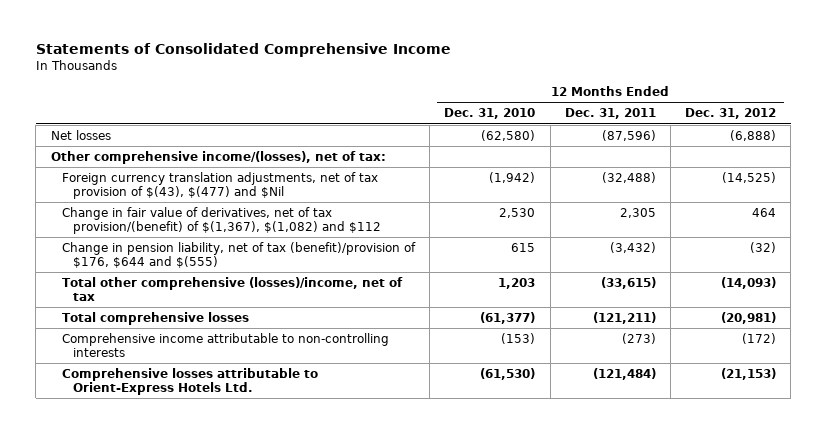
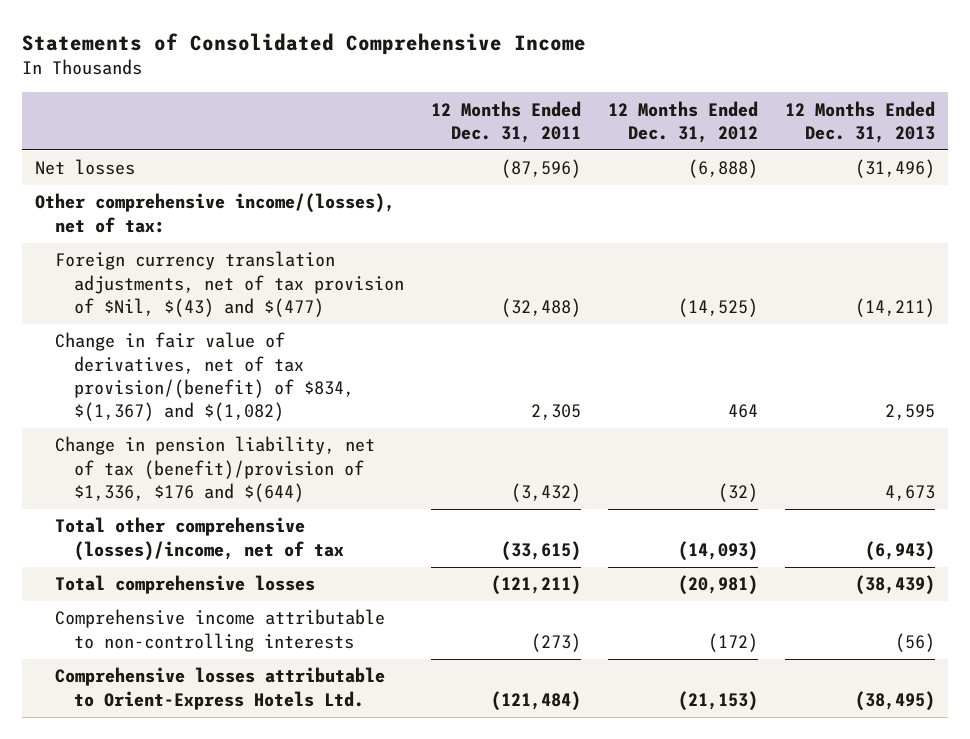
[444,108,536,120] Dec. 31, 2010 -> none
none -> [784,100,935,143] 12 Months Ended Dec. 31, 2013
[61,171,378,199] Foreign currency translation adjustments, net of tax provision of $(43), $(477) and $Nil -> [54,251,404,318] Foreign currency translation adjustments, net of tax provision of $Nil, $(43) and $(477)
[61,206,382,234] Change in fair value of derivatives, net of tax provision/(benefit) of $(1,367), $(1,082) and $112 -> [54,332,354,422] Change in fair value of derivatives, net of tax provision/(benefit) of $834, $(1,367) and $(1,082)
[61,241,416,268] Change in pension liability, net of tax (benefit)/provision of $176, $644 and $(555) -> [54,436,375,503] Change in pension liability, net of tax (benefit)/provision of $1,336, $176 and $(644)

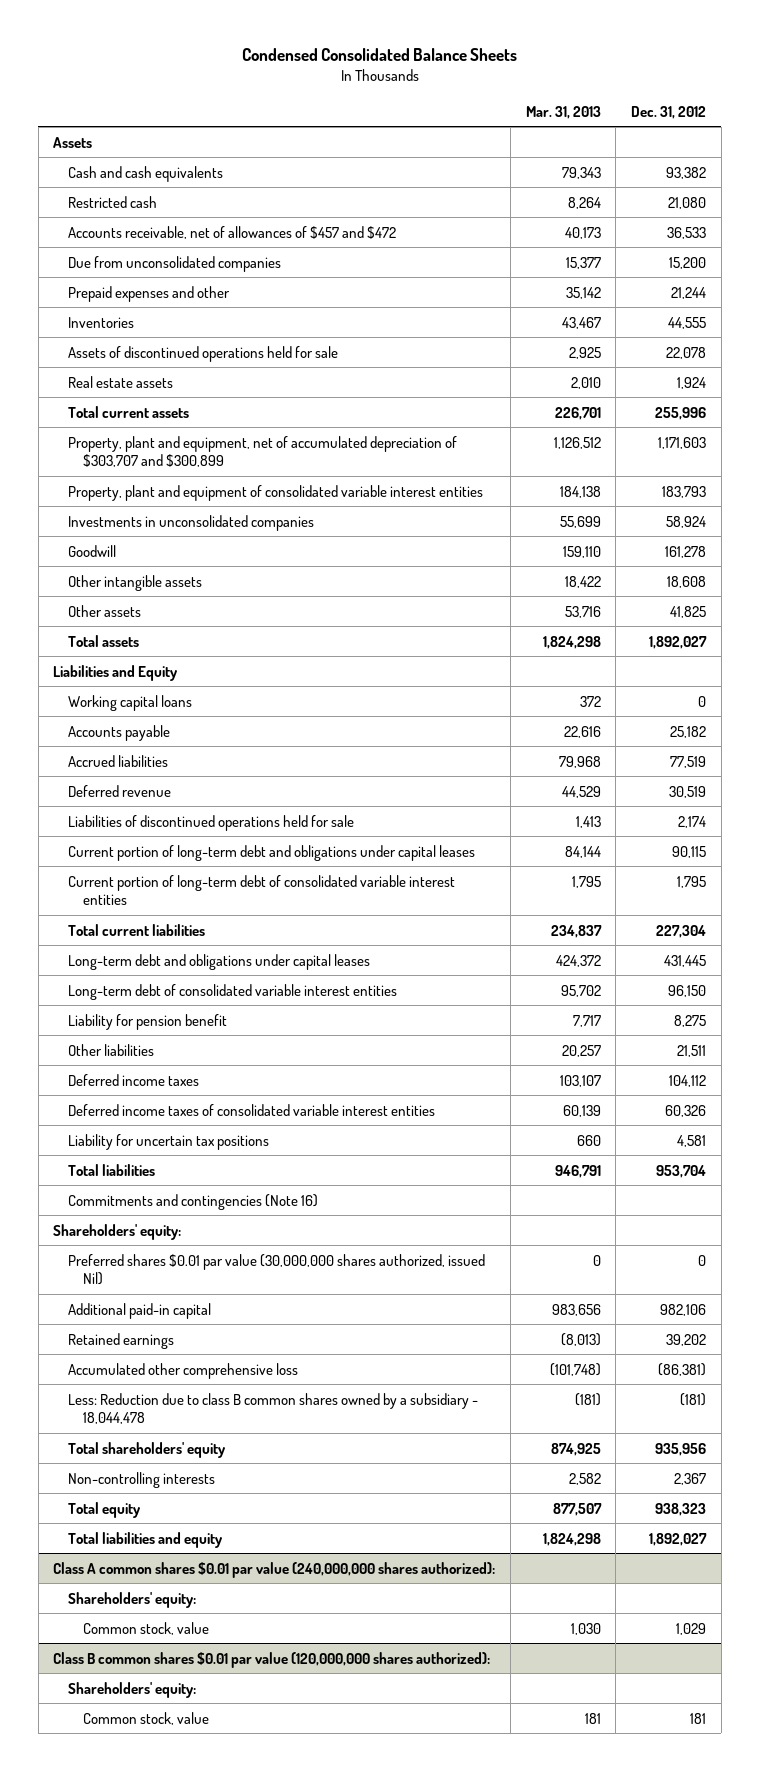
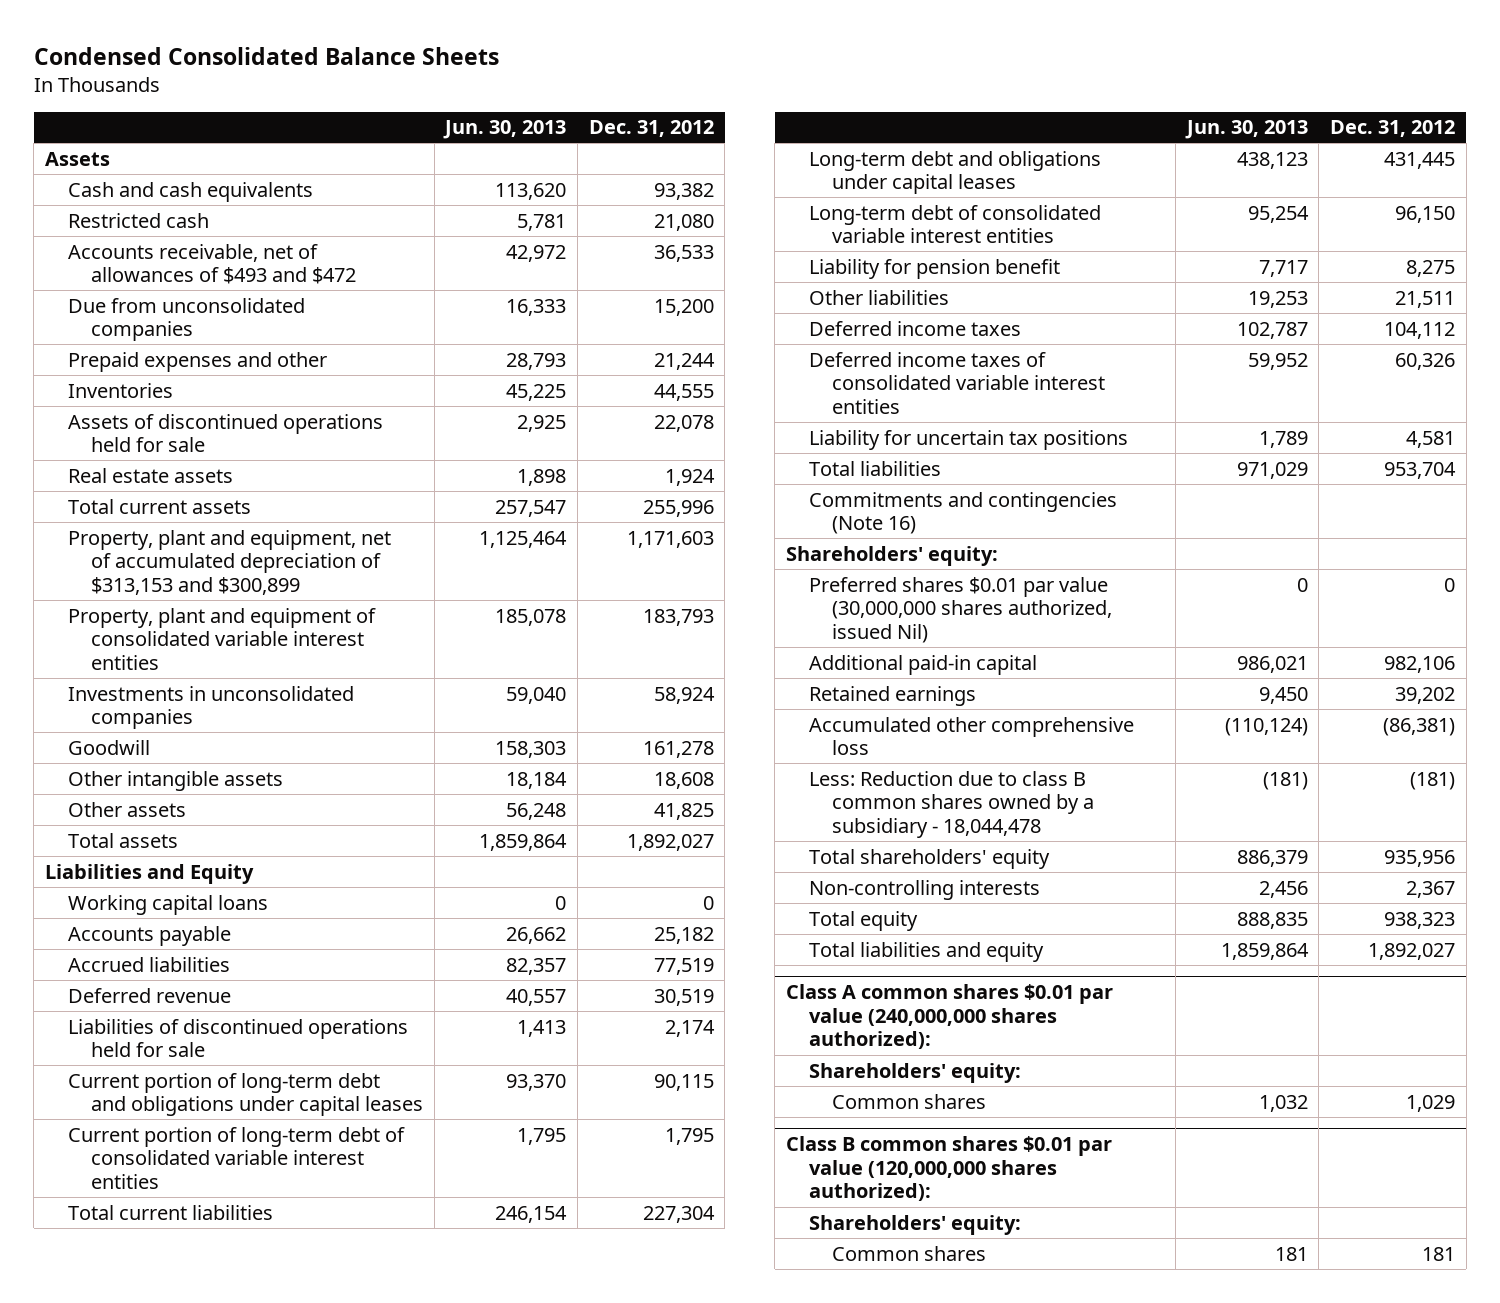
[525,105,601,119] Mar. 31, 2013 -> none
none -> [443,120,567,140] Jun. 30, 2013
[68,225,397,239] Accounts receivable, net of allowances of $457 and $472 -> [67,243,357,285] Accounts receivable, net of allowances of $493 and $472
[68,435,458,468] Property, plant and equipment, net of accumulated depreciation of $303,707 and $300,899 -> [67,529,391,595] Property, plant and equipment, net of accumulated depreciation of $313,153 and $300,899
[82,1621,209,1635] Common stock, value -> [832,1093,987,1109] Common shares
[82,1711,209,1725] Common stock, value -> [832,1245,987,1261] Common shares

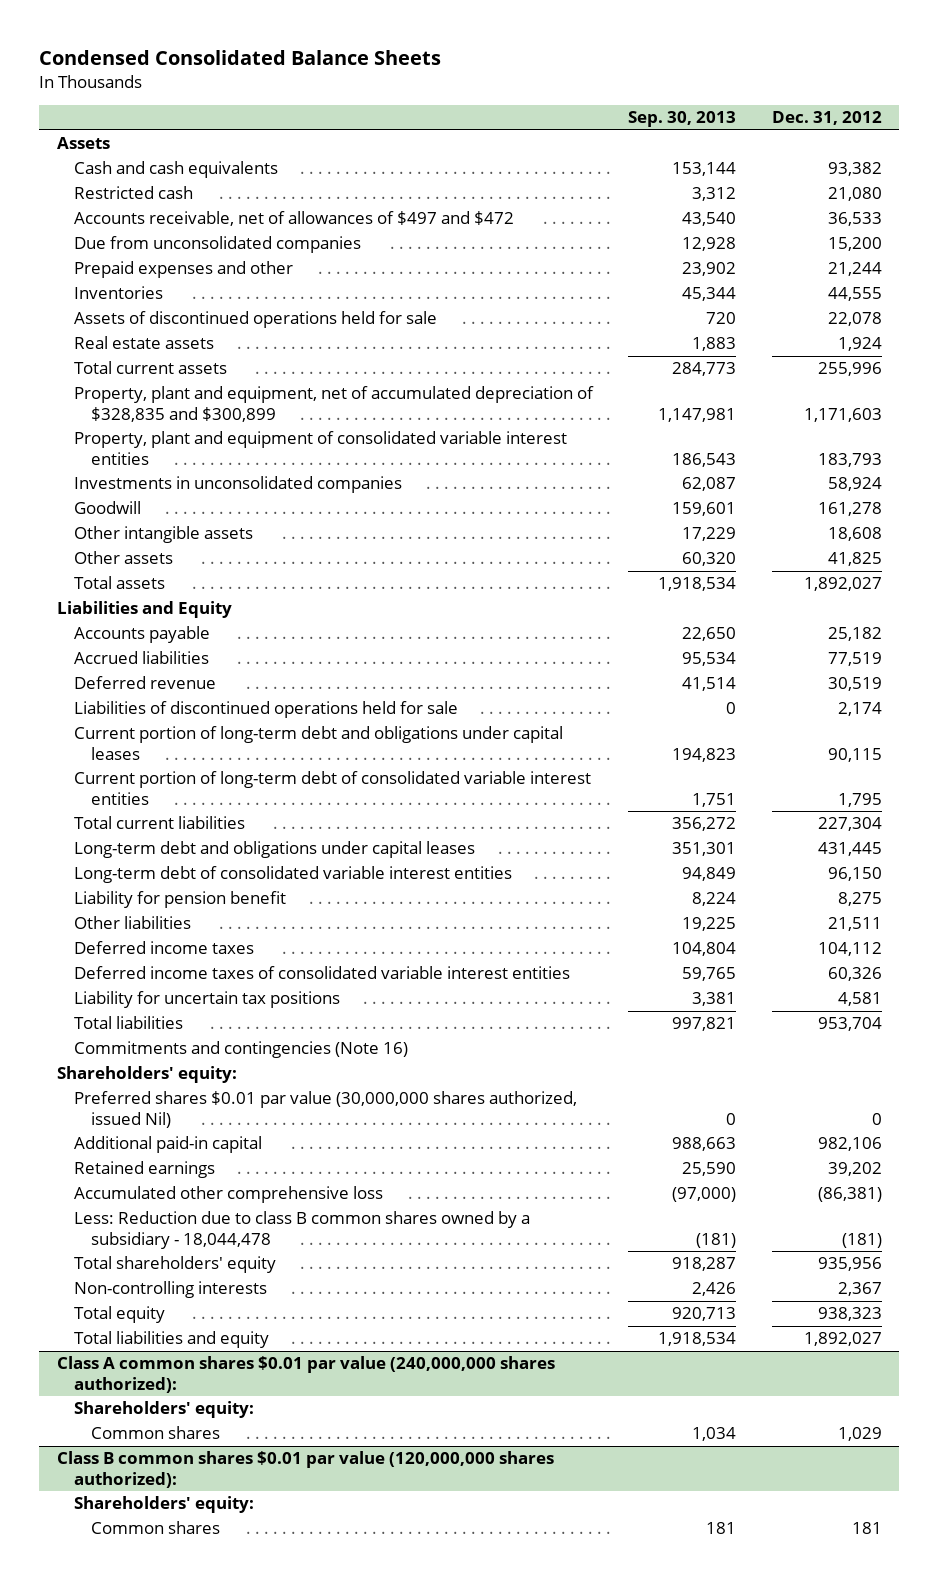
[443,120,567,140] Jun. 30, 2013 -> none
none -> [628,111,737,128] Sep. 30, 2013
[67,243,357,285] Accounts receivable, net of allowances of $493 and $472 -> [73,211,514,227] Accounts receivable, net of allowances of $497 and $472
[67,529,391,595] Property, plant and equipment, net of accumulated depreciation of $313,153 and $300,899 -> [73,386,594,422] Property, plant and equipment, net of accumulated depreciation of $328,835 and $300,899
[67,894,268,915] Working capital loans -> none

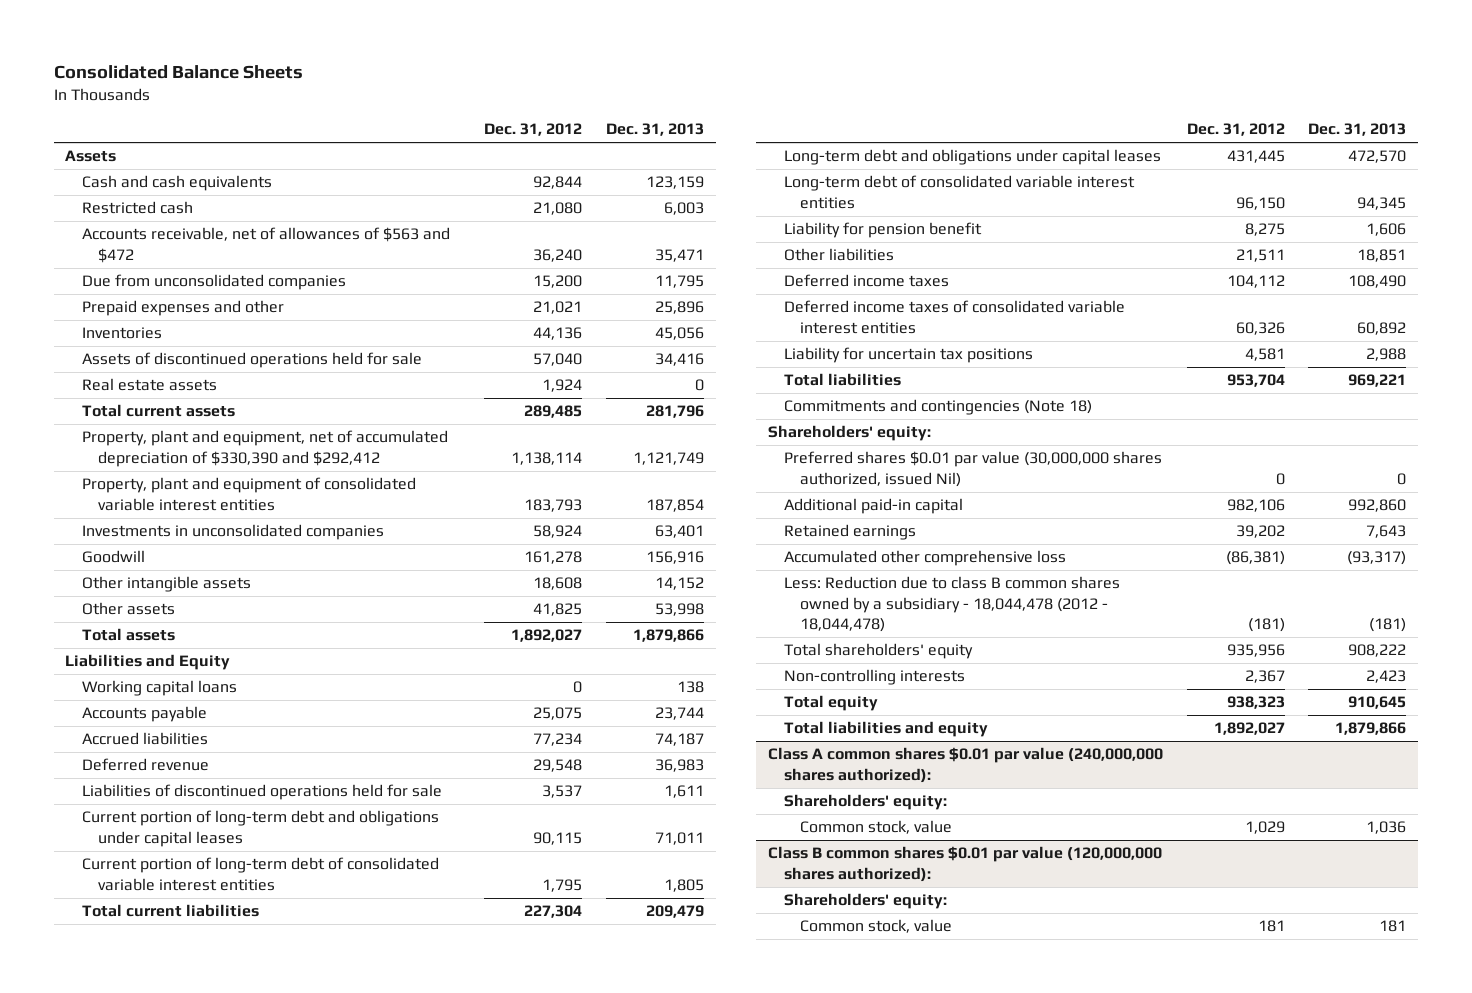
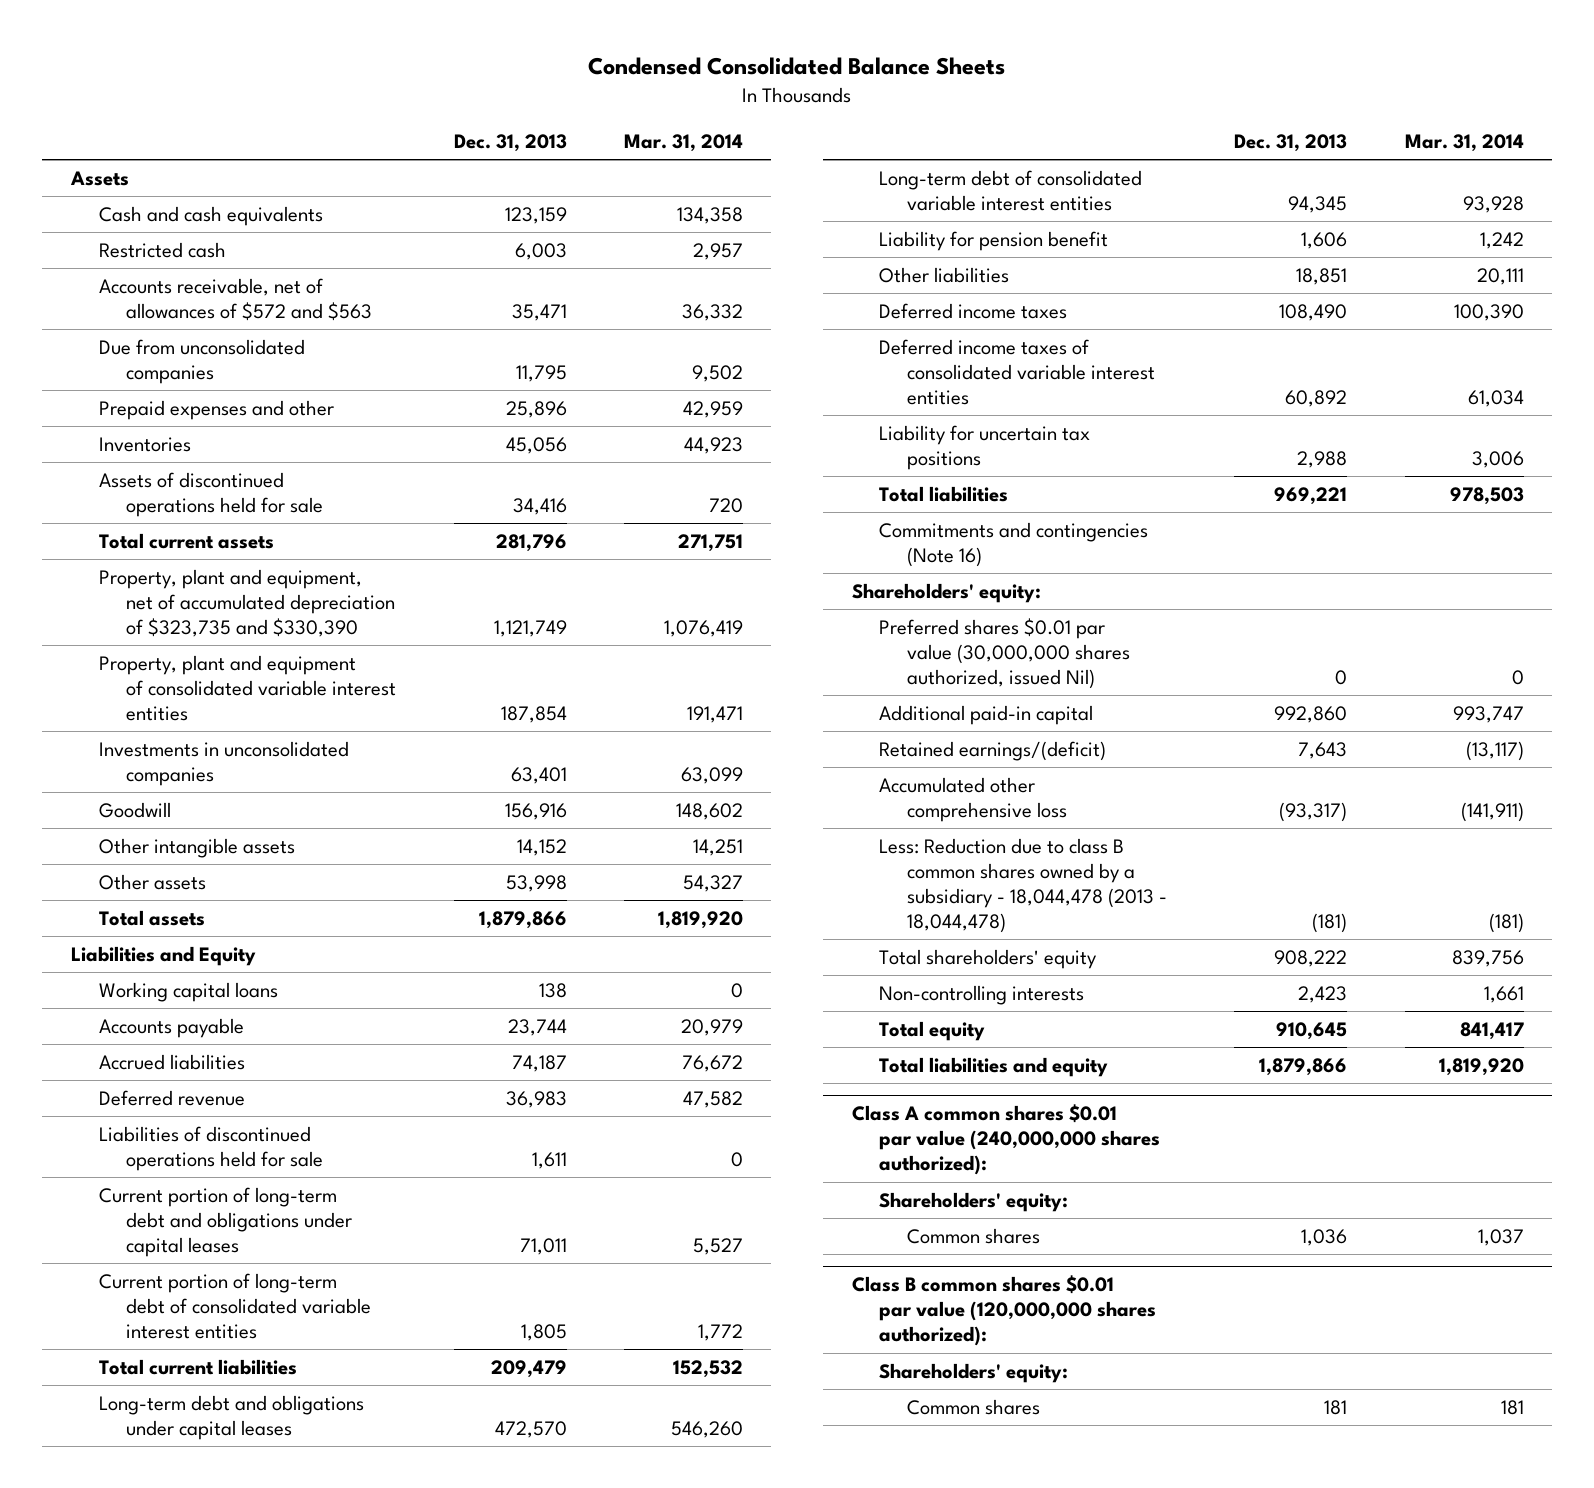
[53,65,303,80] Consolidated Balance Sheets -> [588,57,1006,76] Condensed Consolidated Balance Sheets
[484,123,583,137] Dec. 31, 2012 -> none
none -> [623,133,743,152] Mar. 31, 2014
[81,227,450,263] Accounts receivable, net of allowances of $563 and $472 -> [98,277,373,321] Accounts receivable, net of allowances of $572 and $563
[81,378,217,392] Real estate assets -> none
[81,430,448,467] Property, plant and equipment, net of accumulated depreciation of $330,390 and $292,412 -> [98,568,396,637] Property, plant and equipment, net of accumulated depreciation of $323,735 and $330,390
[784,399,1093,416] Commitments and contingencies (Note 18) -> [879,521,1149,567] Commitments and contingencies (Note 16)
[784,524,917,541] Retained earnings -> [879,740,1107,761] Retained earnings/(deficit)
[784,576,1121,633] Less: Reduction due to class B common shares owned by a subsidiary - 18,044,478 (2012 - 18,044,478) -> [879,837,1168,933] Less: Reduction due to class B common shares owned by a subsidiary - 18,044,478 (2013 - 18,044,478)
[800,820,953,835] Common stock, value -> [907,1227,1041,1244] Common shares
[800,919,953,934] Common stock, value -> [907,1398,1041,1415] Common shares

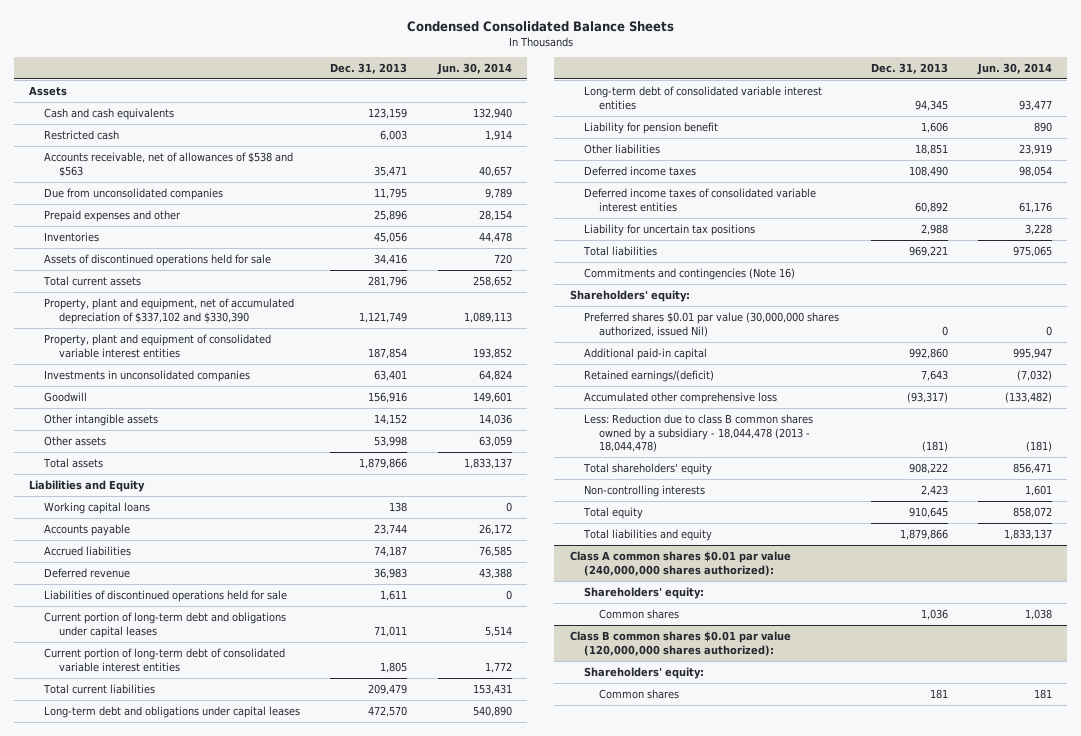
[623,133,743,152] Mar. 31, 2014 -> none
none -> [436,62,512,75] Jun. 30, 2014
[98,277,373,321] Accounts receivable, net of allowances of $572 and $563 -> [43,152,293,177] Accounts receivable, net of allowances of $538 and $563
[98,568,396,637] Property, plant and equipment, net of accumulated depreciation of $323,735 and $330,390 -> [43,298,294,324] Property, plant and equipment, net of accumulated depreciation of $337,102 and $330,390

